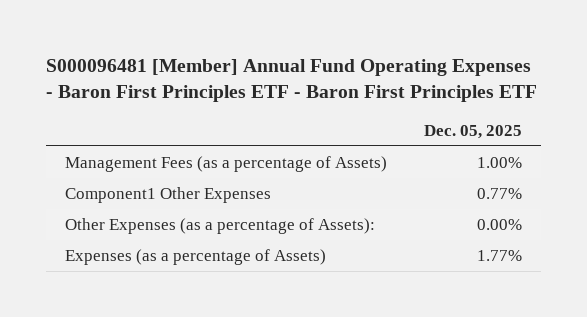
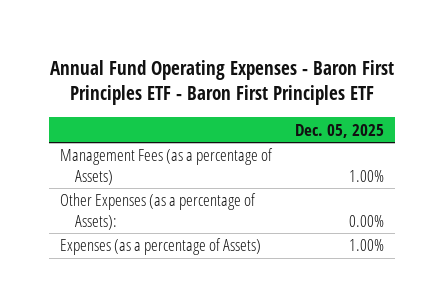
[46,59,538,103] S000096481 [Member] Annual Fund Operating Expenses - Baron First Principles ETF - Baron First Principles ETF -> [50,59,395,106] Annual Fund Operating Expenses - Baron First Principles ETF - Baron First Principles ETF
[64,186,271,203] Component1 Other Expenses -> none
[476,249,522,261] 1.77% -> [349,239,385,252] 1.00%

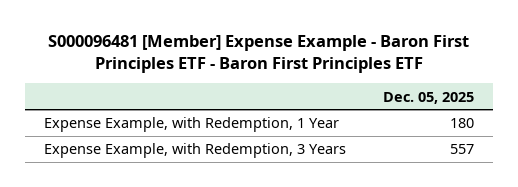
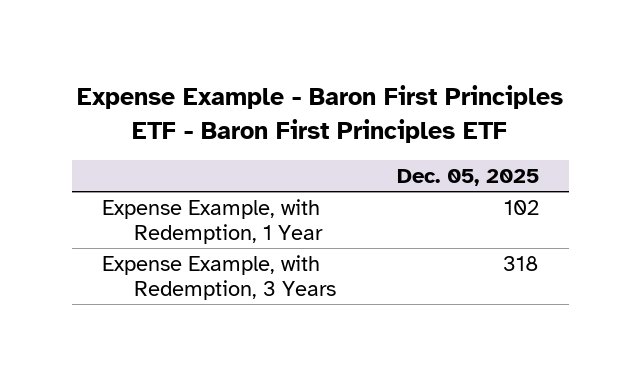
[47,34,469,74] S000096481 [Member] Expense Example - Baron First Principles ETF - Baron First Principles ETF -> [77,85,564,143] Expense Example - Baron First Principles ETF - Baron First Principles ETF
[450,118,475,129] 180 -> [503,199,539,215] 102
[450,144,475,155] 557 -> [502,255,539,271] 318

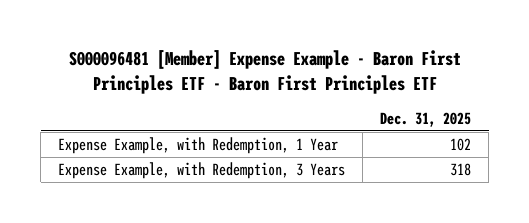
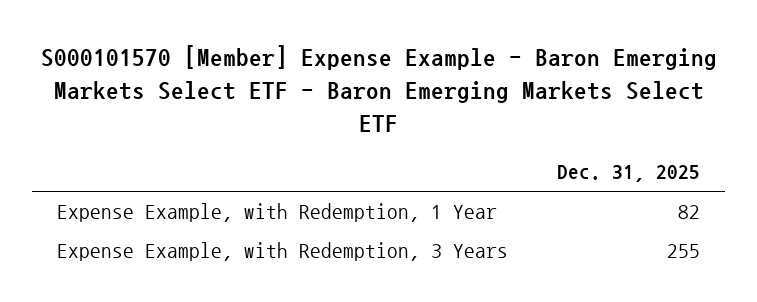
[68,50,461,94] S000096481 [Member] Expense Example - Baron First Principles ETF - Baron First Principles ETF -> [40,45,717,132] S000101570 [Member] Expense Example - Baron Emerging Markets Select ETF - Baron Emerging Markets Select ETF
[450,138,472,152] 102 -> [678,205,701,220] 82
[450,163,472,177] 318 -> [667,244,701,259] 255

